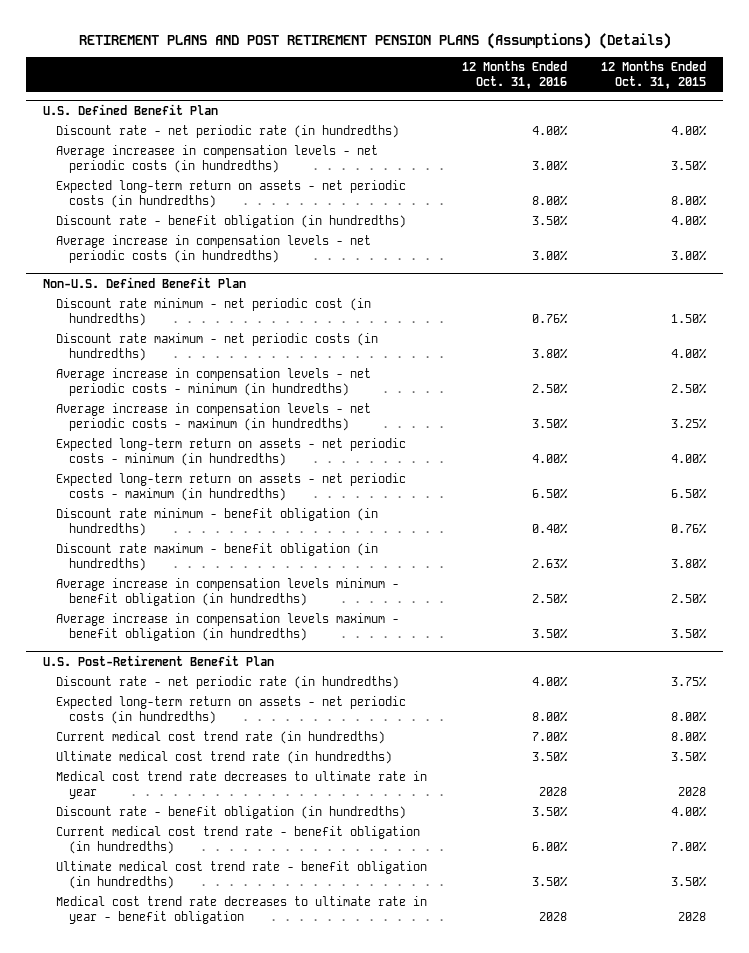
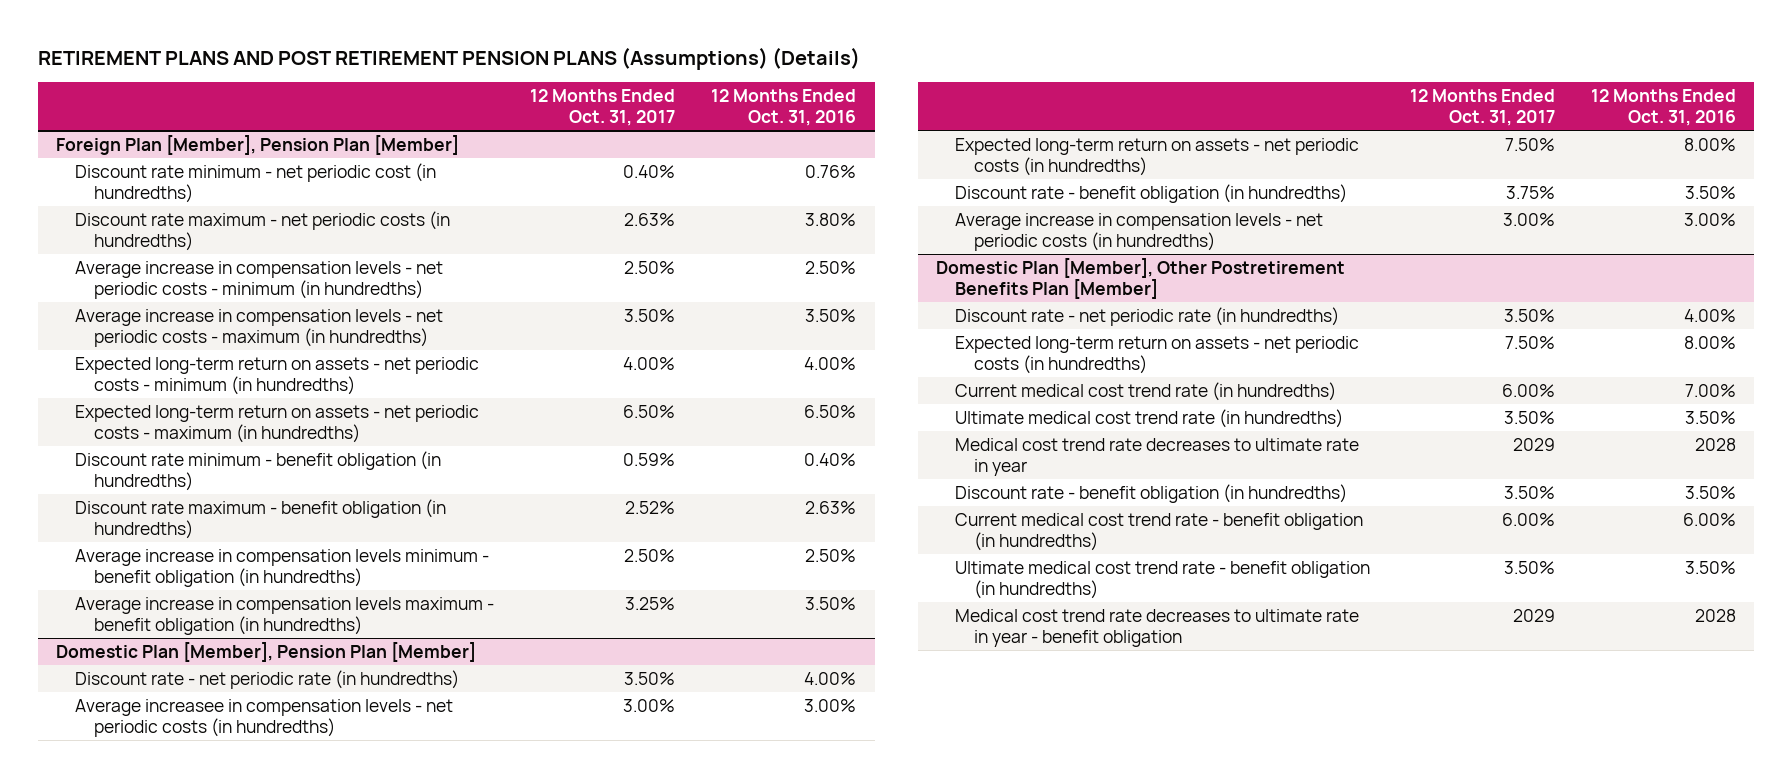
[600,60,706,89] 12 Months Ended Oct. 31, 2015 -> none
none -> [530,88,676,127] 12 Months Ended Oct. 31, 2017
[43,103,219,115] U.S. Defined Benefit Plan -> none
[56,125,400,139] Discount rate - net periodic rate (in hundredths) -> none
[56,145,379,174] Average increasee in compensation levels - net periodic costs (in hundredths) -> none
[56,180,407,209] Expected long-term return on assets - net periodic costs (in hundredths) -> none
[56,215,407,229] Discount rate - benefit obligation (in hundredths) -> none
[56,235,372,264] Average increase in compensation levels - net periodic costs (in hundredths) -> none
[43,276,247,288] Non-U.S. Defined Benefit Plan -> none
none -> [56,134,460,155] Foreign Plan [Member], Pension Plan [Member]
[43,654,275,666] U.S. Post-Retirement Benefit Plan -> none
none -> [56,641,477,662] Domestic Plan [Member], Pension Plan [Member]
none -> [75,698,454,738] Average increasee in compensation levels - net periodic costs (in hundredths)
none -> [954,183,1347,203] Discount rate - benefit obligation (in hundredths)
none -> [954,212,1323,252] Average increase in compensation levels - net periodic costs (in hundredths)
none -> [935,257,1345,300] Domestic Plan [Member], Other Postretirement Benefits Plan [Member]
none -> [954,306,1339,326] Discount rate - net periodic rate (in hundredths)
none -> [954,335,1359,375] Expected long-term return on assets - net periodic costs (in hundredths)

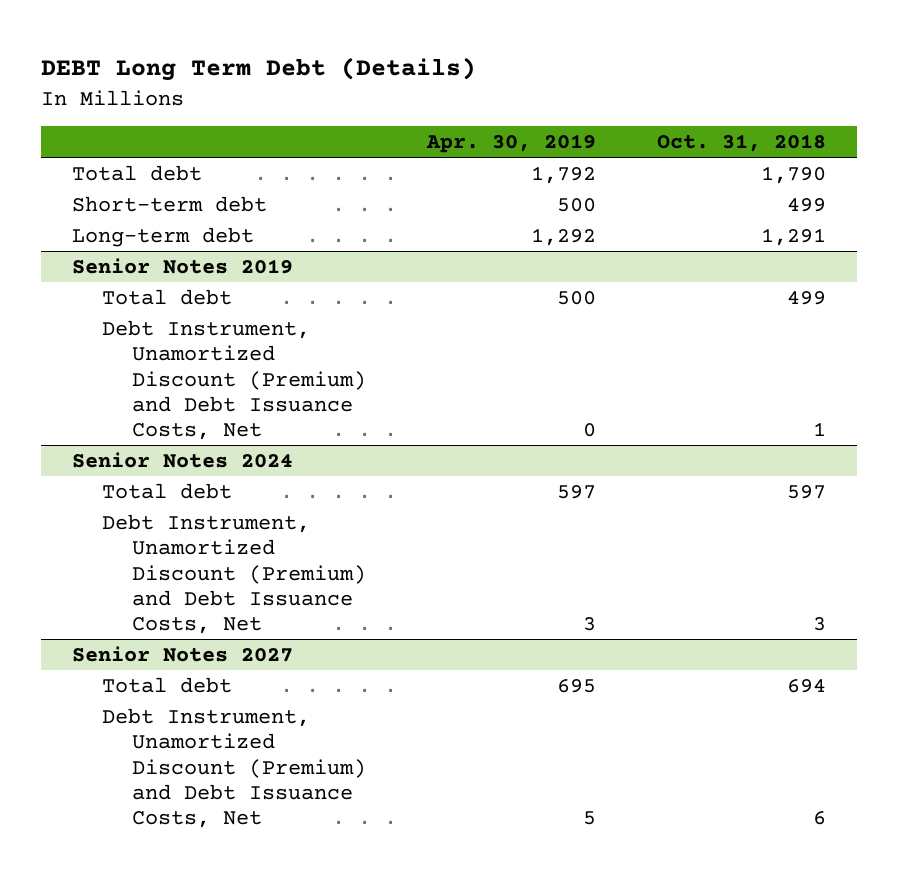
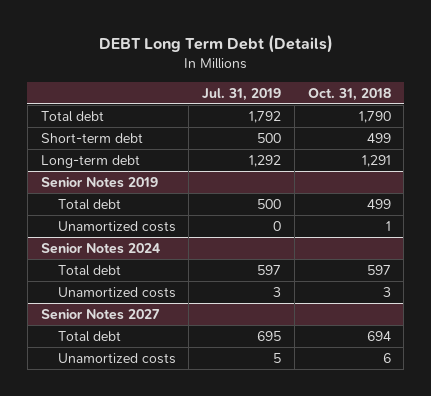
[426,134,597,154] Apr. 30, 2019 -> none
none -> [202,87,282,101] Jul. 31, 2019
[102,319,367,441] Debt Instrument, Unamortized Discount (Premium) and Debt Issuance Costs, Net -> [57,220,176,232] Unamortized costs
[102,513,367,635] Debt Instrument, Unamortized Discount (Premium) and Debt Issuance Costs, Net -> [57,286,176,298] Unamortized costs
[102,707,367,829] Debt Instrument, Unamortized Discount (Premium) and Debt Issuance Costs, Net -> [57,352,176,364] Unamortized costs

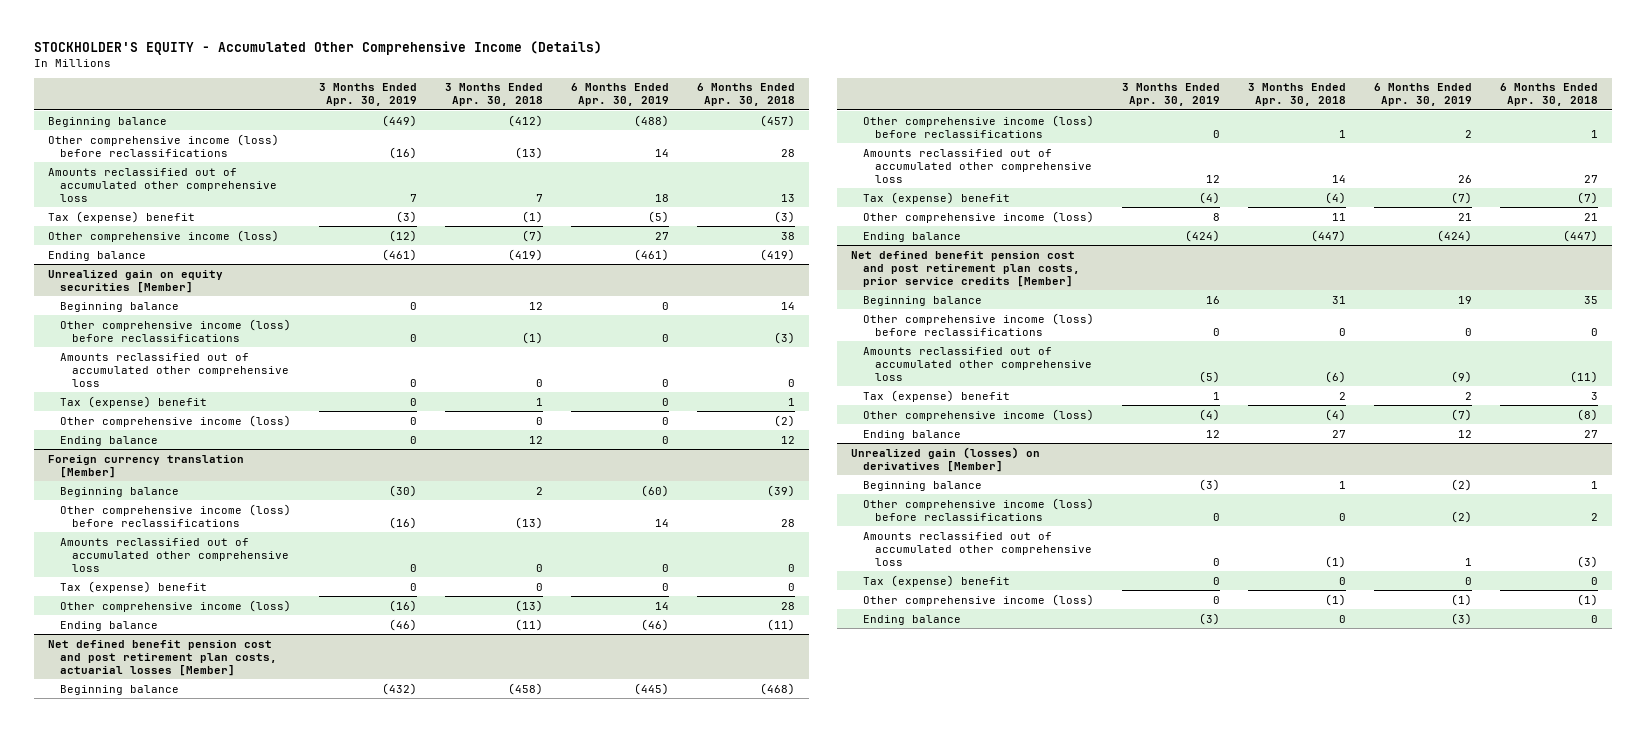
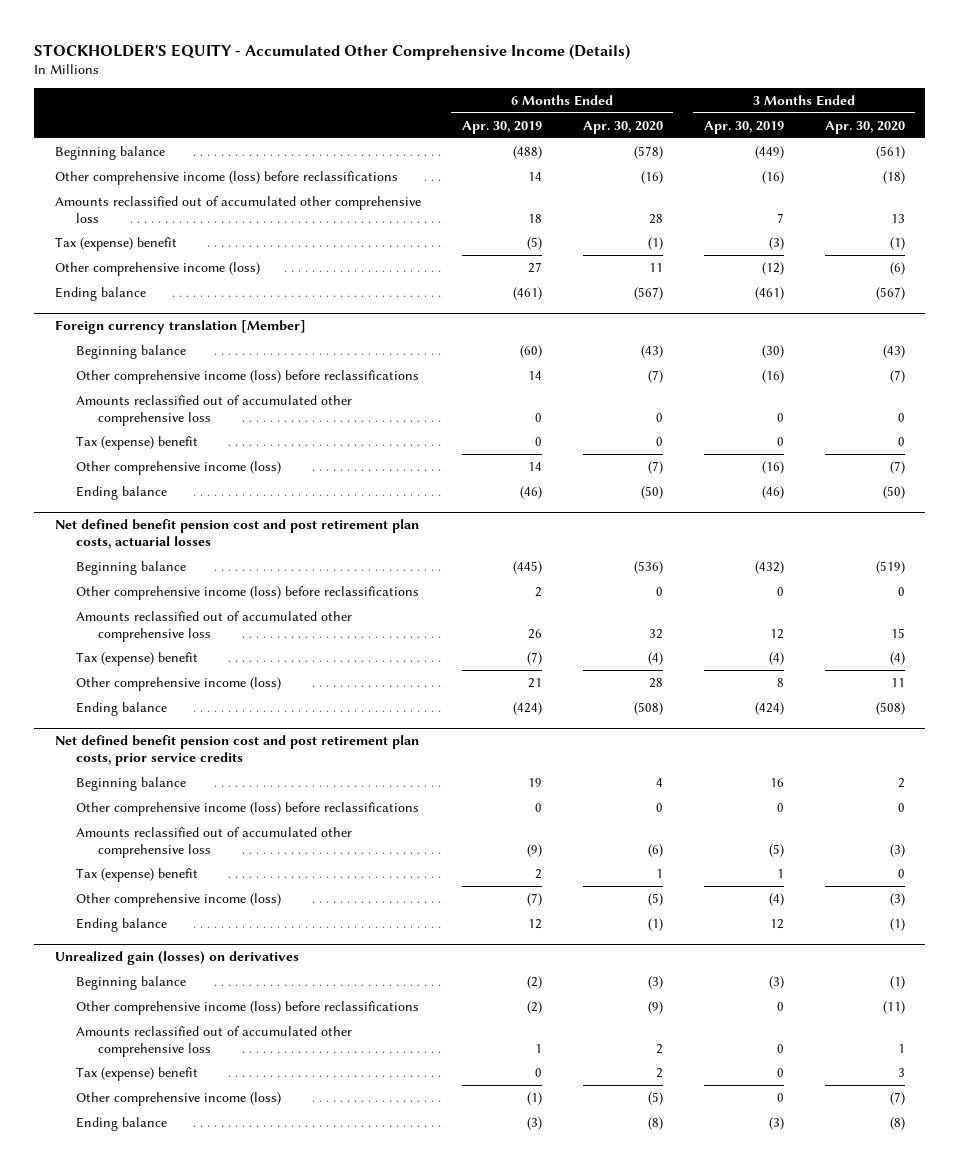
[445,83,544,107] 3 Months Ended Apr. 30, 2018 -> none
[697,83,796,107] 6 Months Ended Apr. 30, 2018 -> none
none -> [582,120,663,134] Apr. 30, 2020
none -> [824,120,905,134] Apr. 30, 2020
[48,269,224,293] Unrealized gain on equity securities [Member] -> none
[60,301,180,312] Beginning balance -> none
[60,318,292,342] Other comprehensive income (loss) before reclassifications -> none
[60,352,290,387] Amounts reclassified out of accumulated other comprehensive loss -> none
[60,395,208,408] Tax (expense) benefit -> none
[60,414,292,427] Other comprehensive income (loss) -> none
[60,435,159,446] Ending balance -> none
[48,639,278,676] Net defined benefit pension cost and post retirement plan costs, actuarial losses [Member] -> [54,519,419,549] Net defined benefit pension cost and post retirement plan costs, actuarial losses
[850,250,1080,287] Net defined benefit pension cost and post retirement plan costs, prior service credits [Member] -> [54,735,419,766] Net defined benefit pension cost and post retirement plan costs, prior service credits
[850,446,1040,472] Unrealized gain (losses) on derivatives [Member] -> [54,951,299,966] Unrealized gain (losses) on derivatives

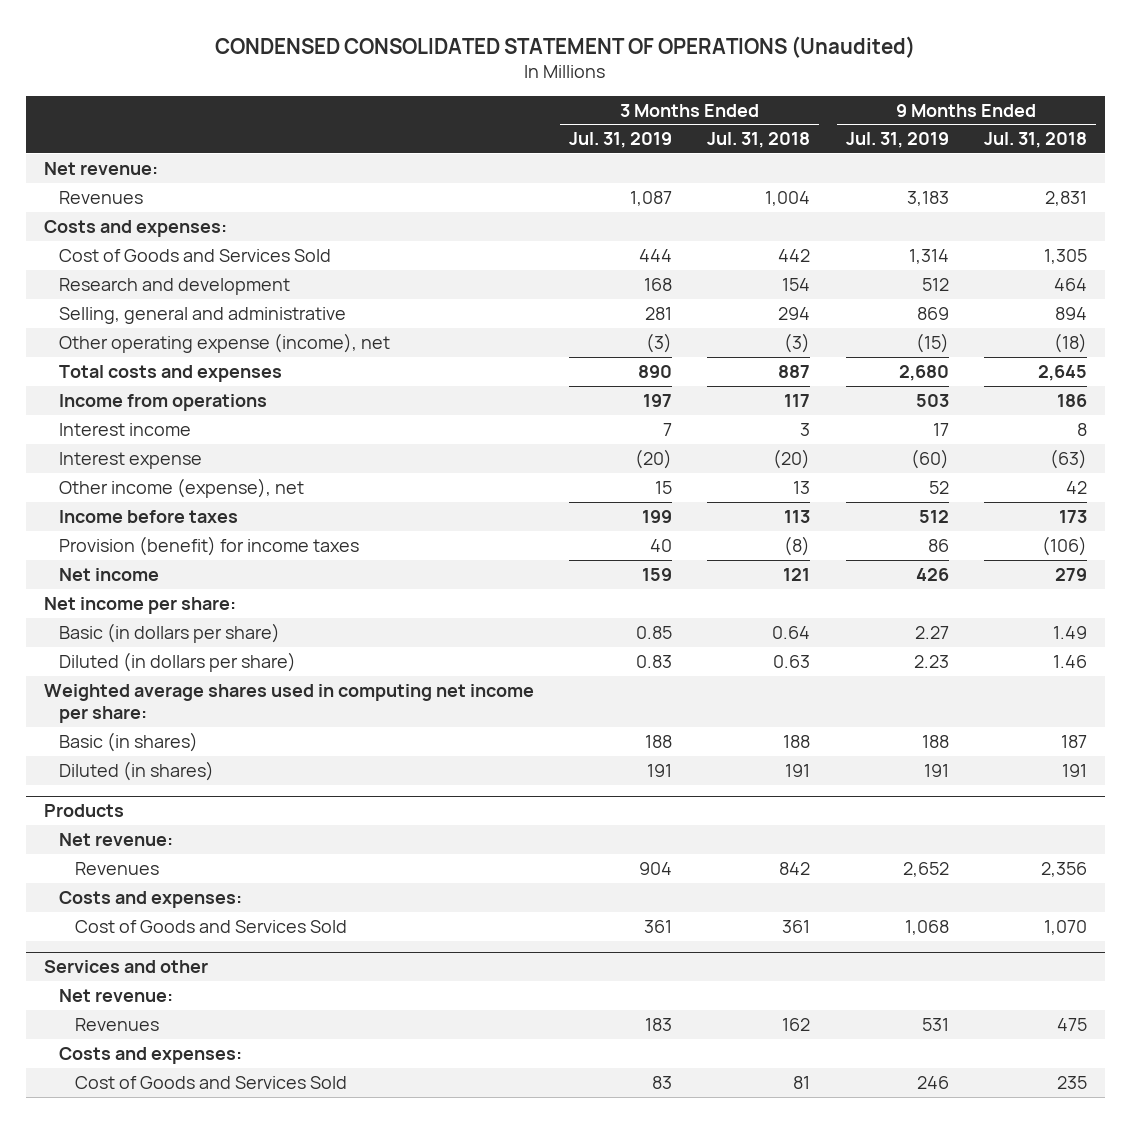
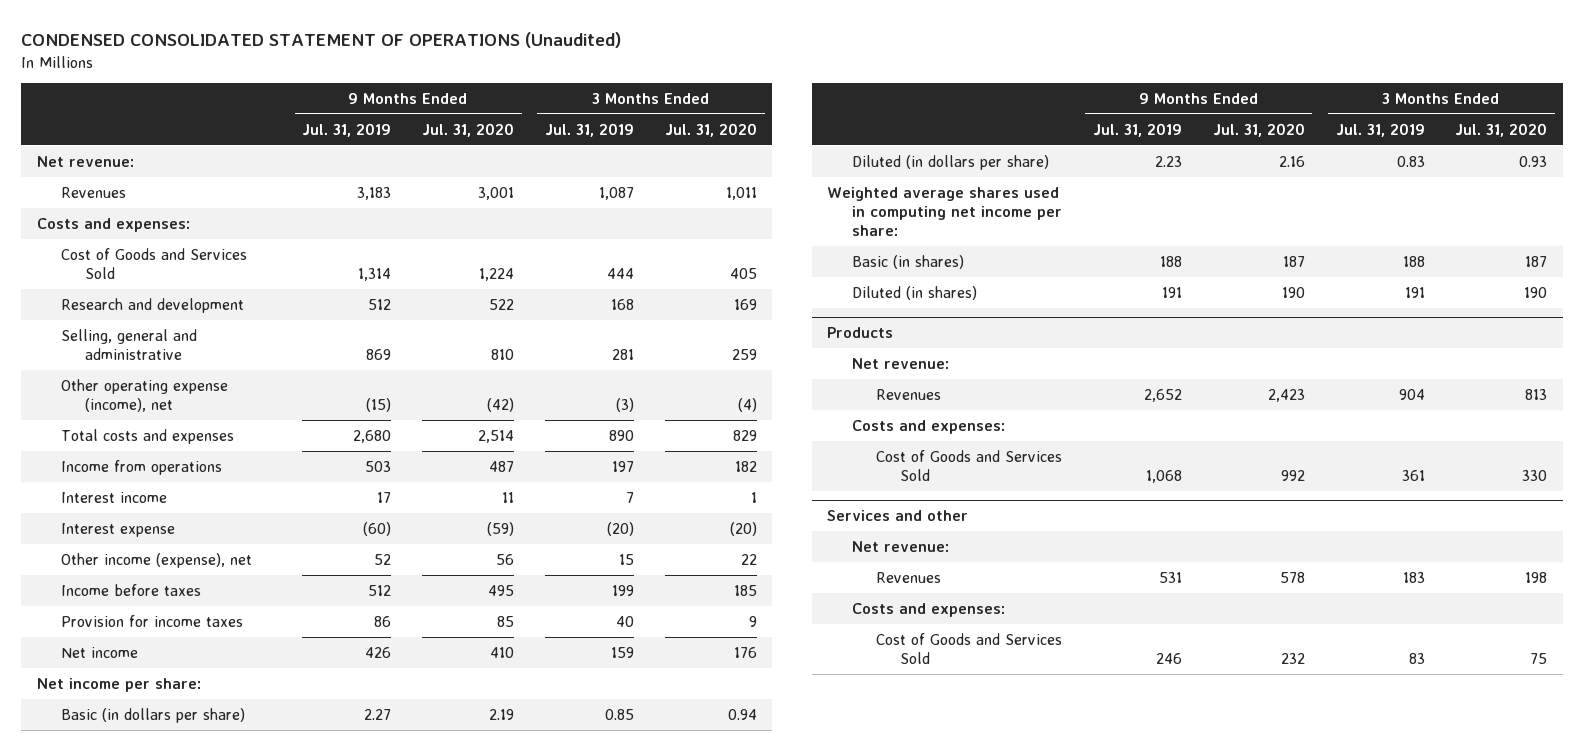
[707,132,811,149] Jul. 31, 2018 -> none
[984,132,1088,149] Jul. 31, 2018 -> none
none -> [422,122,515,137] Jul. 31, 2020
none -> [664,122,757,137] Jul. 31, 2020
[59,535,360,556] Provision (benefit) for income taxes -> [61,614,244,627] Provision for income taxes

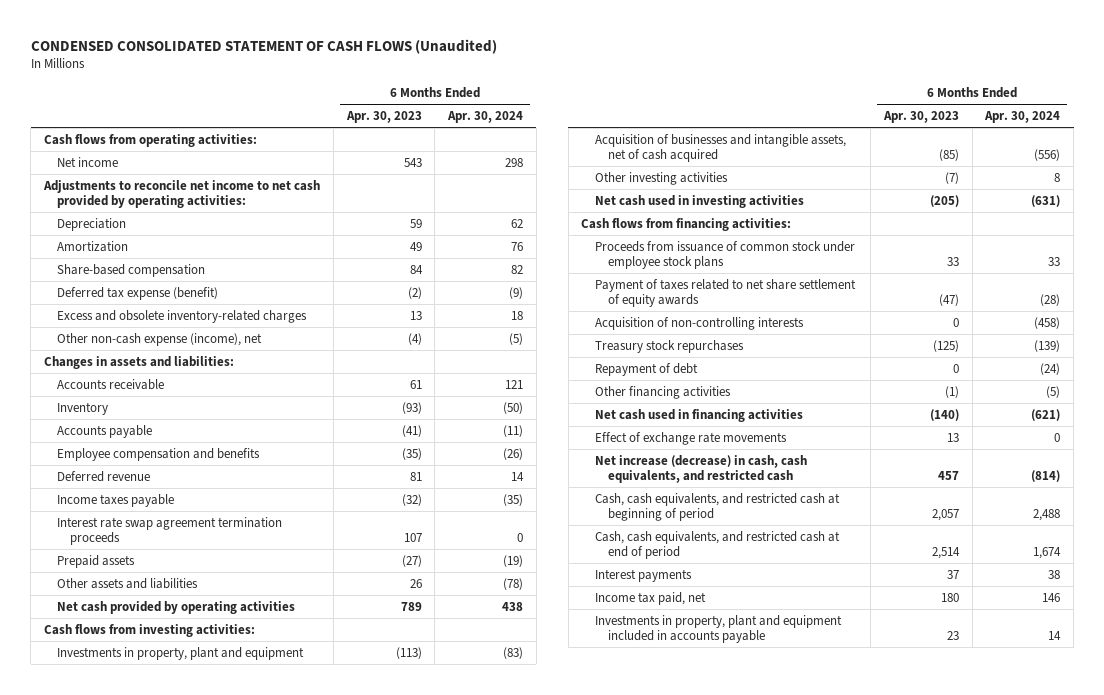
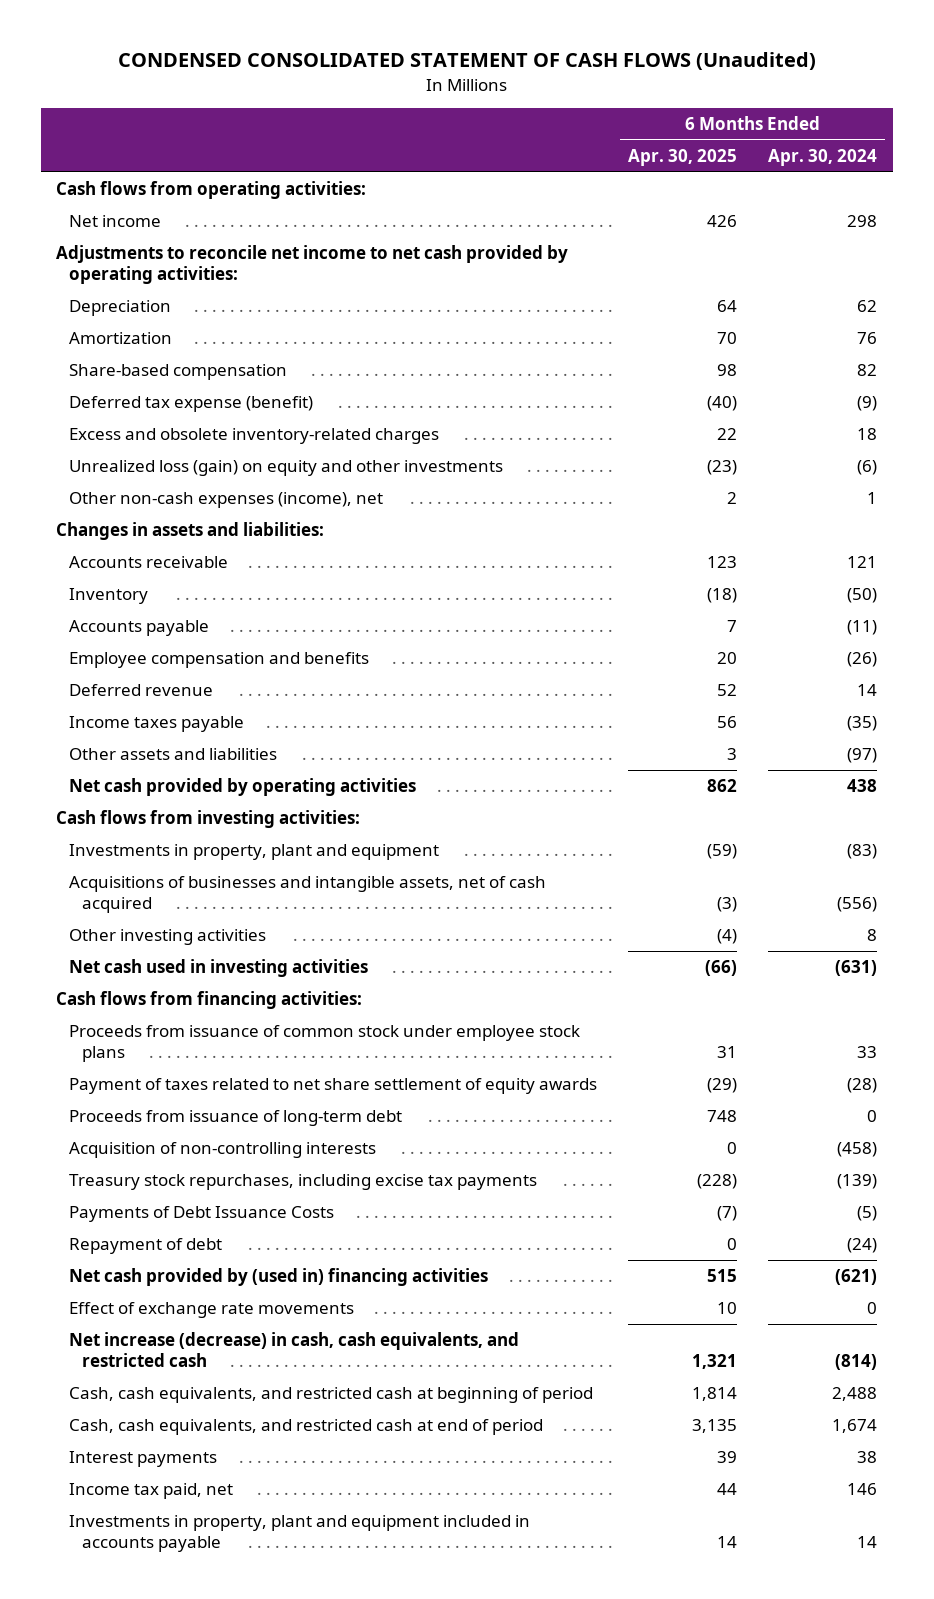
[345,110,422,123] Apr. 30, 2023 -> none
none -> [628,149,738,167] Apr. 30, 2025
none -> [68,460,503,477] Unrealized loss (gain) on equity and other investments
[57,332,263,346] Other non-cash expense (income), net -> [68,492,383,509] Other non-cash expenses (income), net
[508,332,523,345] (5) -> [867,492,878,505] 1
[57,516,283,545] Interest rate swap agreement termination proceeds -> none
[57,554,136,568] Prepaid assets -> none
[502,577,523,590] (78) -> [847,748,878,764] (97)
[594,133,846,162] Acquisition of businesses and intangible assets, net of cash acquired -> [68,876,546,914] Acquisitions of businesses and intangible assets, net of cash acquired
none -> [68,1110,402,1127] Proceeds from issuance of long-term debt
[594,339,744,353] Treasury stock repurchases -> [68,1174,537,1191] Treasury stock repurchases, including excise tax payments
none -> [68,1206,334,1223] Payments of Debt Issuance Costs
[594,385,731,399] Other financing activities -> none
[594,408,803,422] Net cash used in financing activities -> [68,1268,488,1287] Net cash provided by (used in) financing activities

